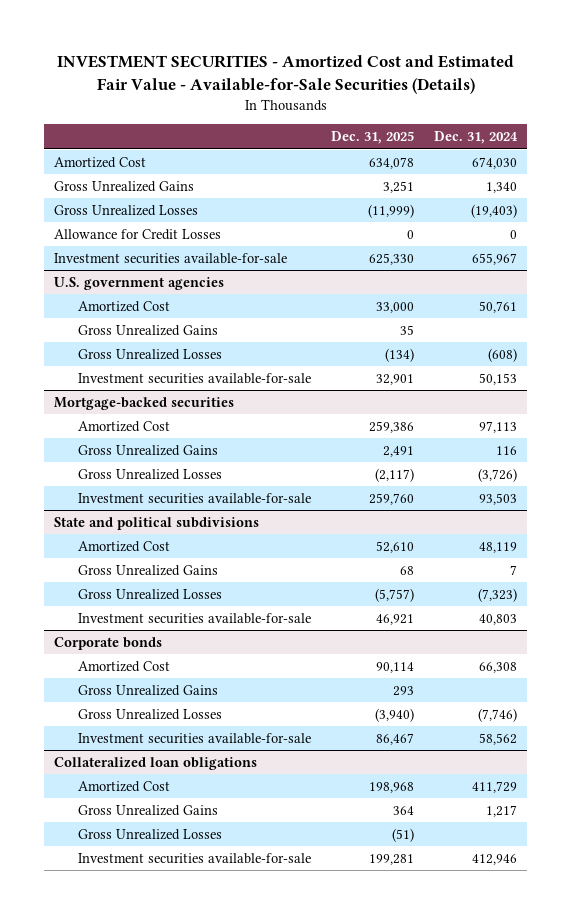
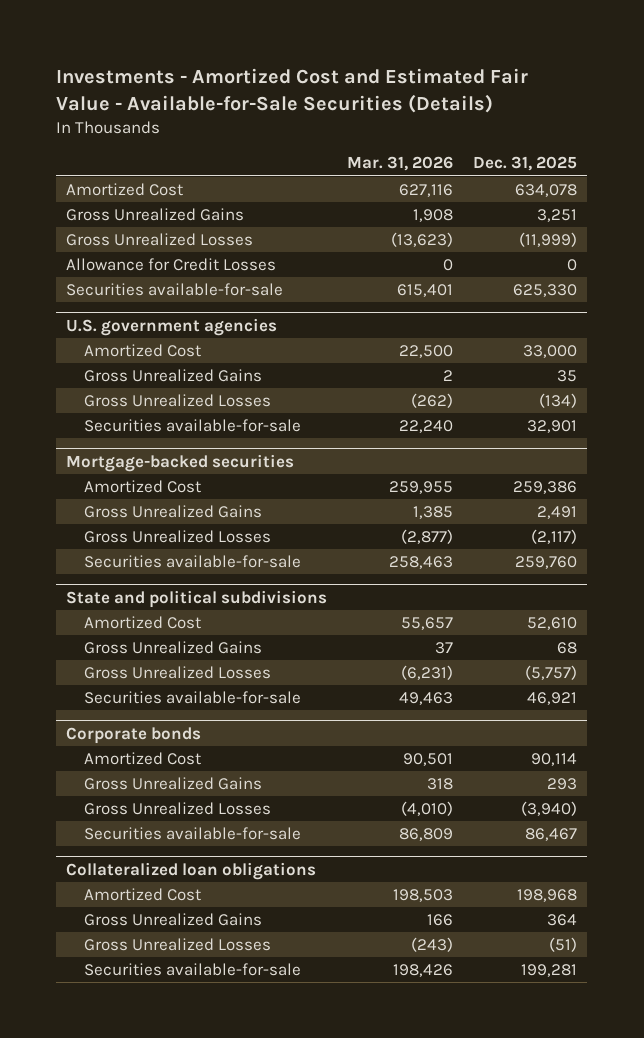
[56,55,514,94] INVESTMENT SECURITIES - Amortized Cost and Estimated Fair Value - Available-for-Sale Securities (Details) -> [56,68,529,113] Investments - Amortized Cost and Estimated Fair Value - Available-for-Sale Securities (Details)
[434,131,519,145] Dec. 31, 2024 -> none
none -> [347,156,454,172] Mar. 31, 2026
[54,252,288,264] Investment securities available-for-sale -> [66,283,284,297] Securities available-for-sale
[77,372,311,384] Investment securities available-for-sale -> [83,419,301,433] Securities available-for-sale
[77,492,311,504] Investment securities available-for-sale -> [83,555,301,569] Securities available-for-sale
[77,612,311,624] Investment securities available-for-sale -> [83,691,301,705] Securities available-for-sale
[77,732,311,744] Investment securities available-for-sale -> [83,827,301,841] Securities available-for-sale
[77,852,311,864] Investment securities available-for-sale -> [83,963,301,977] Securities available-for-sale

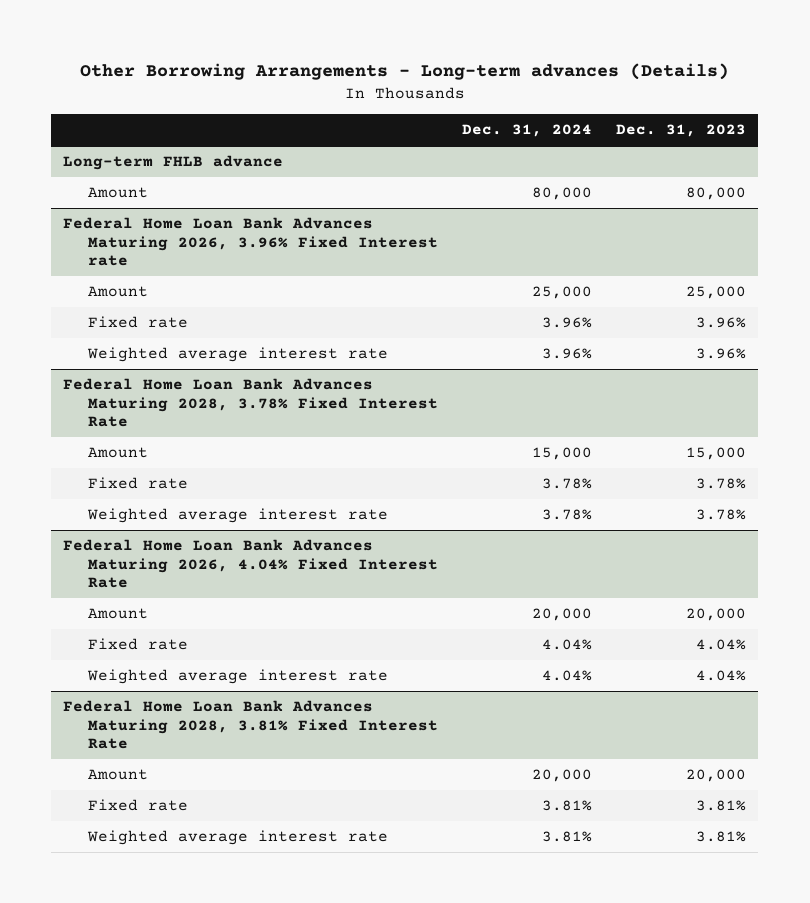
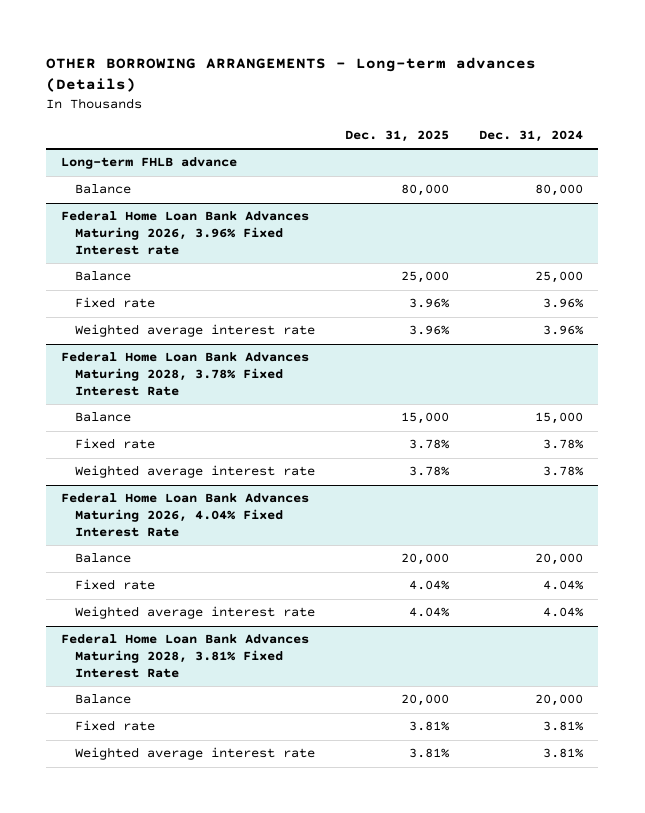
[79,63,729,81] Other Borrowing Arrangements - Long-term advances (Details) -> [46,56,537,93] OTHER BORROWING ARRANGEMENTS - Long-term advances (Details)
[616,124,747,138] Dec. 31, 2023 -> none
none -> [345,130,450,143] Dec. 31, 2025
[87,187,148,199] Amount -> [75,184,132,195] Balance
[87,286,148,298] Amount -> [75,271,132,282] Balance
[87,447,148,459] Amount -> [75,412,132,423] Balance
[87,608,148,620] Amount -> [75,553,132,564] Balance
[87,769,148,781] Amount -> [75,694,132,705] Balance

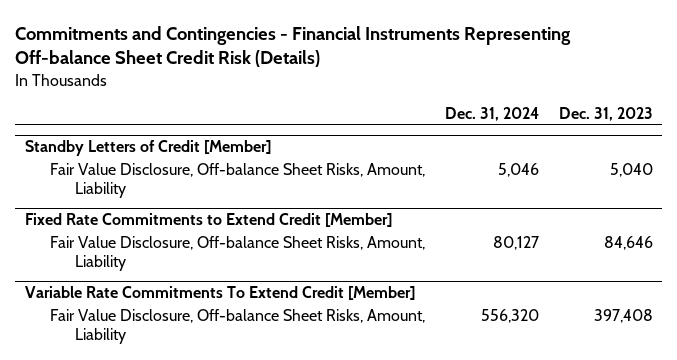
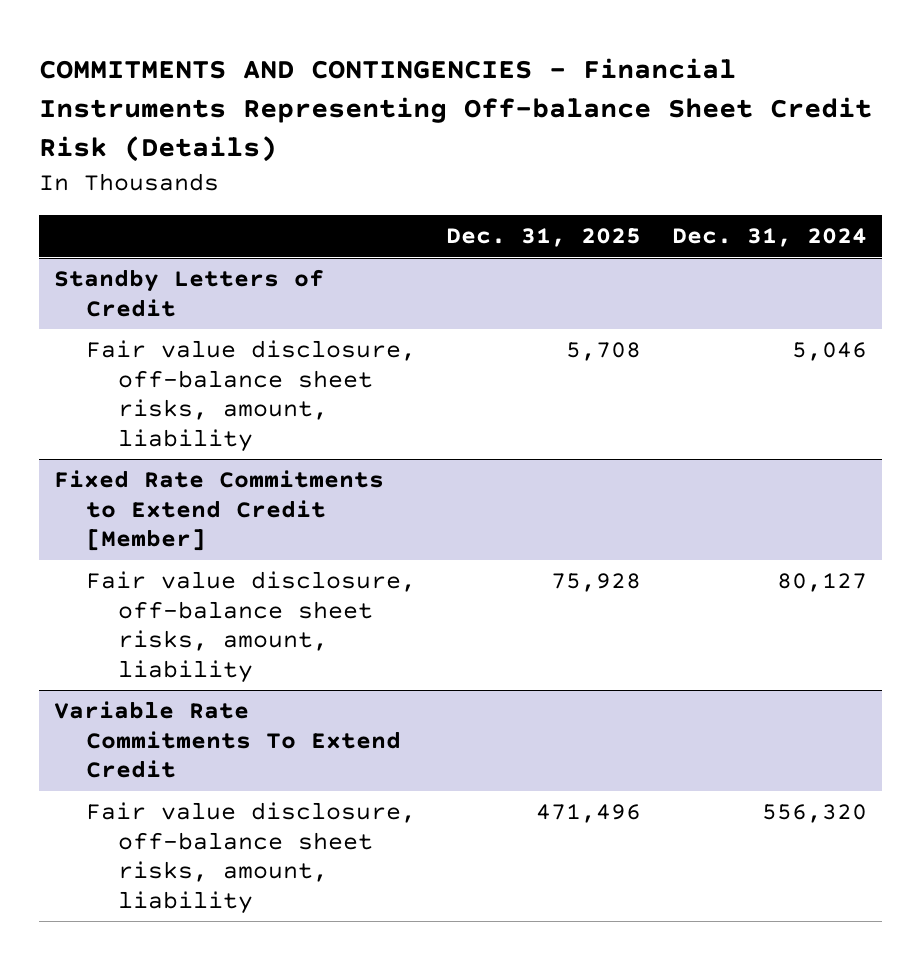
[15,25,572,68] Commitments and Contingencies - Financial Instruments Representing Off-balance Sheet Credit Risk (Details) -> [38,57,872,162] COMMITMENTS AND CONTINGENCIES - Financial Instruments Representing Off-balance Sheet Credit Risk (Details)
[558,106,653,121] Dec. 31, 2023 -> none
none -> [446,228,642,248] Dec. 31, 2025
[24,140,271,157] Standby Letters of Credit [Member] -> [53,269,324,317] Standby Letters of Credit
[50,163,426,198] Fair Value Disclosure, Off-balance Sheet Risks, Amount, Liability -> [86,340,417,452] Fair value disclosure, off-balance sheet risks, amount, liability
[50,236,426,271] Fair Value Disclosure, Off-balance Sheet Risks, Amount, Liability -> [86,571,417,683] Fair value disclosure, off-balance sheet risks, amount, liability
[24,286,415,301] Variable Rate Commitments To Extend Credit [Member] -> [53,701,402,779] Variable Rate Commitments To Extend Credit
[50,309,426,344] Fair Value Disclosure, Off-balance Sheet Risks, Amount, Liability -> [86,802,417,914] Fair value disclosure, off-balance sheet risks, amount, liability

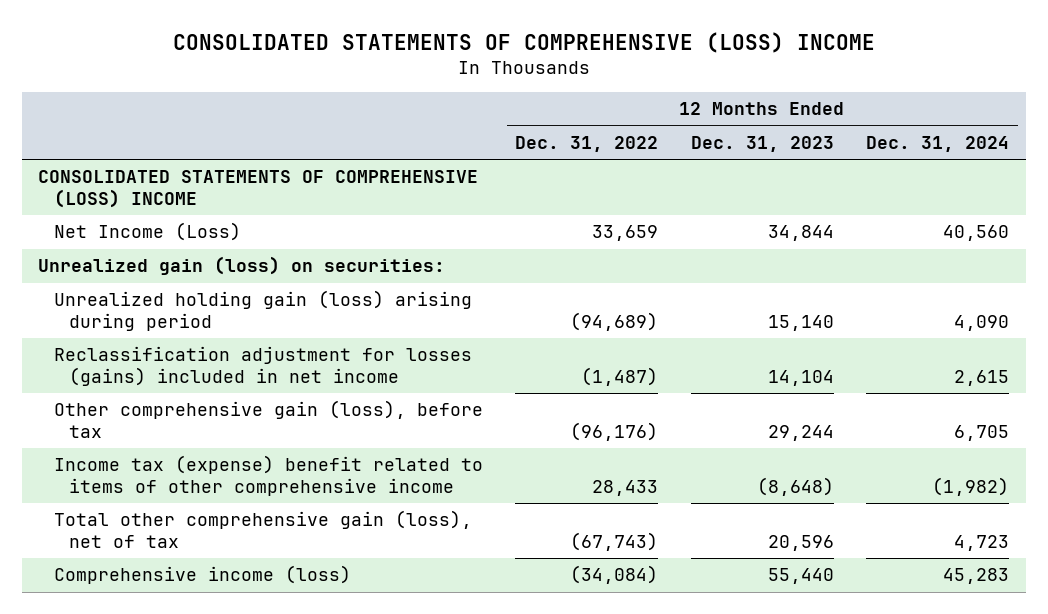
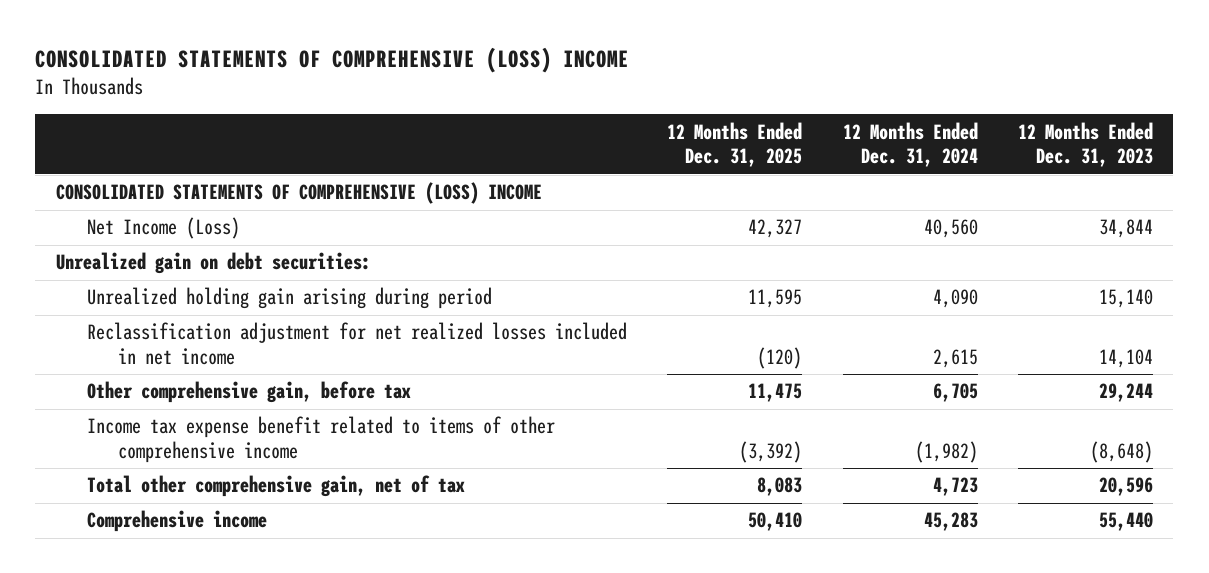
[515,135,659,152] Dec. 31, 2022 -> none
none -> [667,121,803,168] 12 Months Ended Dec. 31, 2025
[38,256,446,276] Unrealized gain (loss) on securities: -> [55,252,371,275] Unrealized gain on debt securities:
[53,290,472,331] Unrealized holding gain (loss) arising during period -> [86,287,492,310] Unrealized holding gain arising during period
[53,346,472,386] Reclassification adjustment for losses (gains) included in net income -> [86,322,627,365] Reclassification adjustment for net realized losses included in net income
[53,400,483,438] Other comprehensive gain (loss), before tax -> [86,381,411,404] Other comprehensive gain, before tax
[53,455,483,496] Income tax (expense) benefit related to items of other comprehensive income -> [86,416,555,463] Income tax expense benefit related to items of other comprehensive income
[53,510,472,548] Total other comprehensive gain (loss), net of tax -> [86,475,465,498] Total other comprehensive gain, net of tax
[53,565,351,585] Comprehensive income (loss) -> [86,510,267,533] Comprehensive income

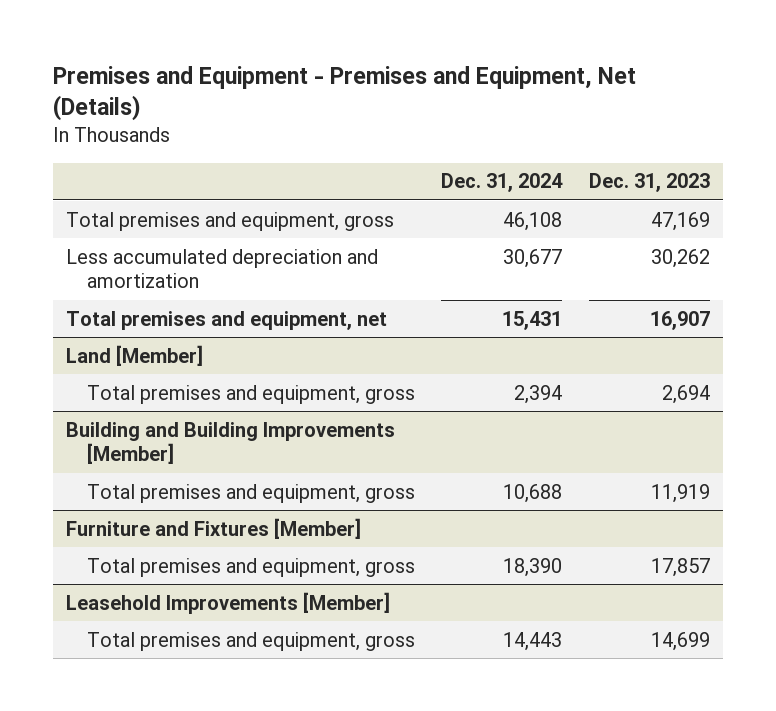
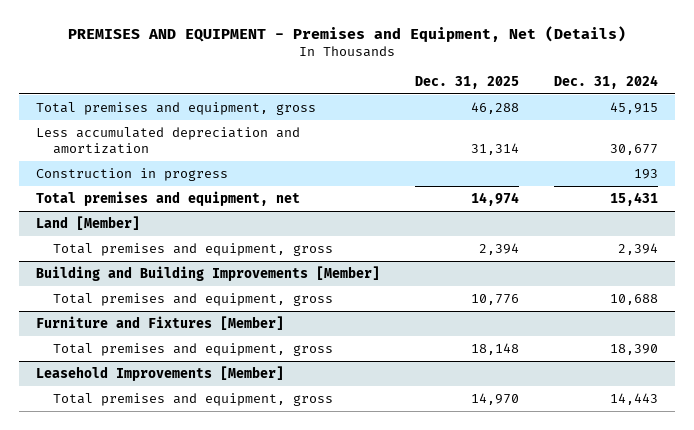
[53,66,637,122] Premises and Equipment - Premises and Equipment, Net (Details) -> [68,25,627,42] PREMISES AND EQUIPMENT - Premises and Equipment, Net (Details)
[588,173,710,193] Dec. 31, 2023 -> none
none -> [415,75,520,89] Dec. 31, 2025
[503,211,563,231] 46,108 -> [610,101,659,114] 45,915
none -> [36,167,229,181] Construction in progress

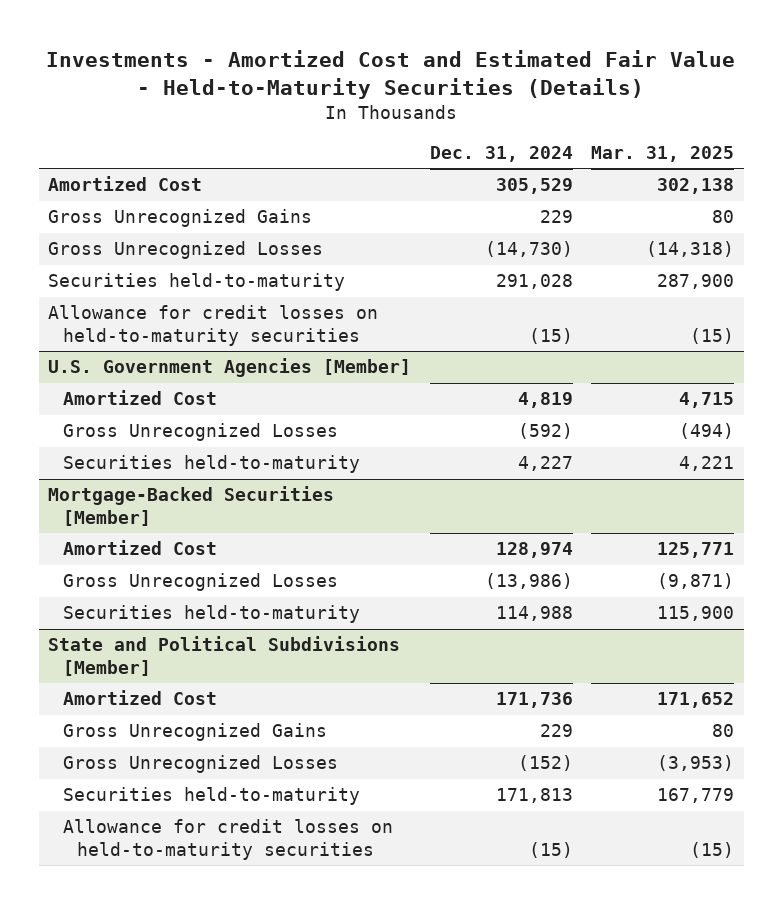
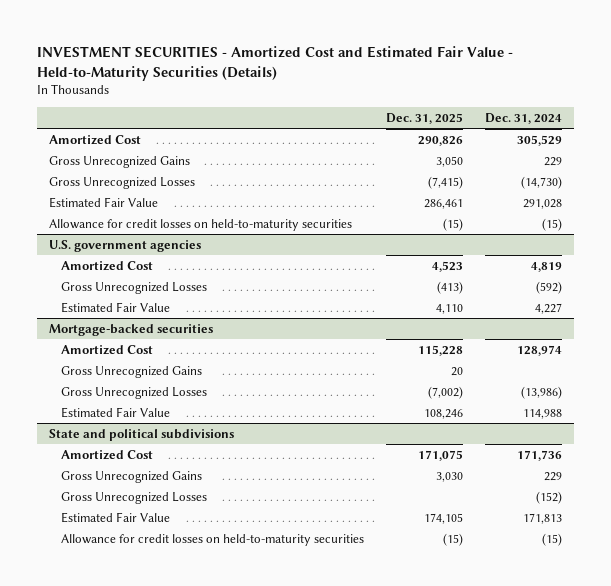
[46,49,736,99] Investments - Amortized Cost and Estimated Fair Value - Held-to-Maturity Securities (Details) -> [37,46,514,82] INVESTMENT SECURITIES - Amortized Cost and Estimated Fair Value - Held-to-Maturity Securities (Details)
[591,145,735,162] Mar. 31, 2025 -> none
none -> [386,112,464,124] Dec. 31, 2025
[48,273,346,292] Securities held-to-maturity -> [48,196,158,208] Estimated Fair Value
[48,358,412,378] U.S. Government Agencies [Member] -> [48,239,201,252] U.S. government agencies
[62,455,360,474] Securities held-to-maturity -> [60,301,170,313] Estimated Fair Value
[48,486,335,526] Mortgage-Backed Securities [Member] -> [48,323,213,336] Mortgage-backed securities
none -> [60,365,202,378] Gross Unrecognized Gains
[62,605,360,624] Securities held-to-maturity -> [60,406,170,418] Estimated Fair Value
[48,636,401,676] State and Political Subdivisions [Member] -> [48,428,234,441] State and political subdivisions
[62,787,360,806] Securities held-to-maturity -> [60,511,170,523] Estimated Fair Value

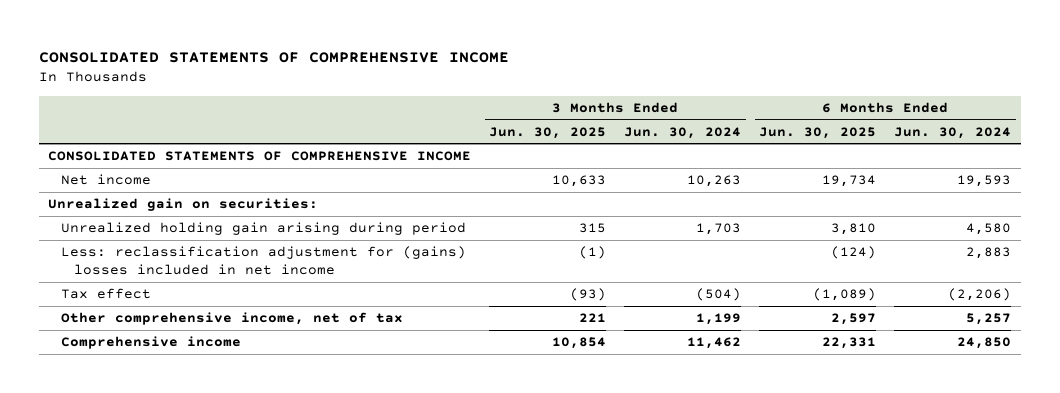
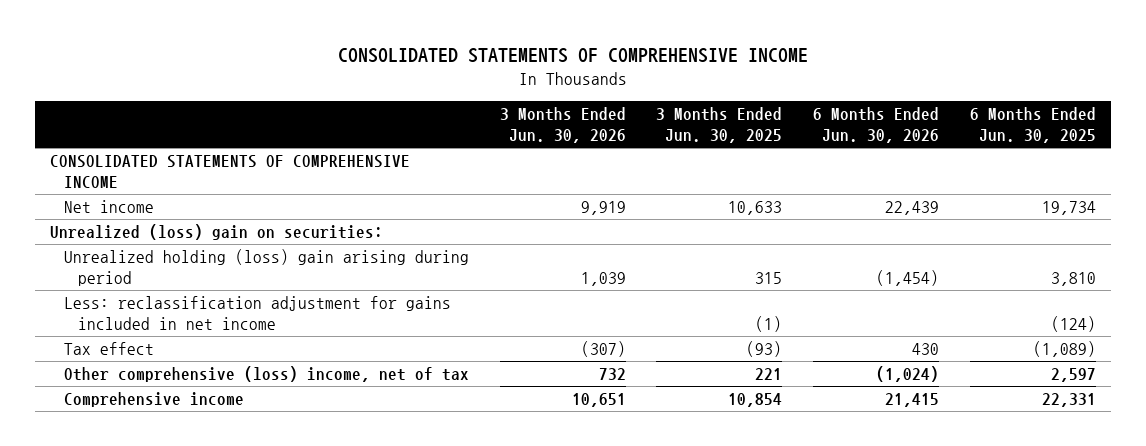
[624,126,742,139] Jun. 30, 2024 -> none
[894,126,1012,139] Jun. 30, 2024 -> none
none -> [499,106,626,143] 3 Months Ended Jun. 30, 2026
none -> [813,106,940,143] 6 Months Ended Jun. 30, 2026
[48,198,319,212] Unrealized gain on securities: -> [50,224,384,241] Unrealized (loss) gain on securities:
[61,222,467,236] Unrealized holding gain arising during period -> [64,249,470,287] Unrealized holding (loss) gain arising during period
[61,246,467,275] Less: reclassification adjustment for (gains) losses included in net income -> [64,296,452,331] Less: reclassification adjustment for gains included in net income
[61,312,404,326] Other comprehensive income, net of tax -> [64,366,470,383] Other comprehensive (loss) income, net of tax

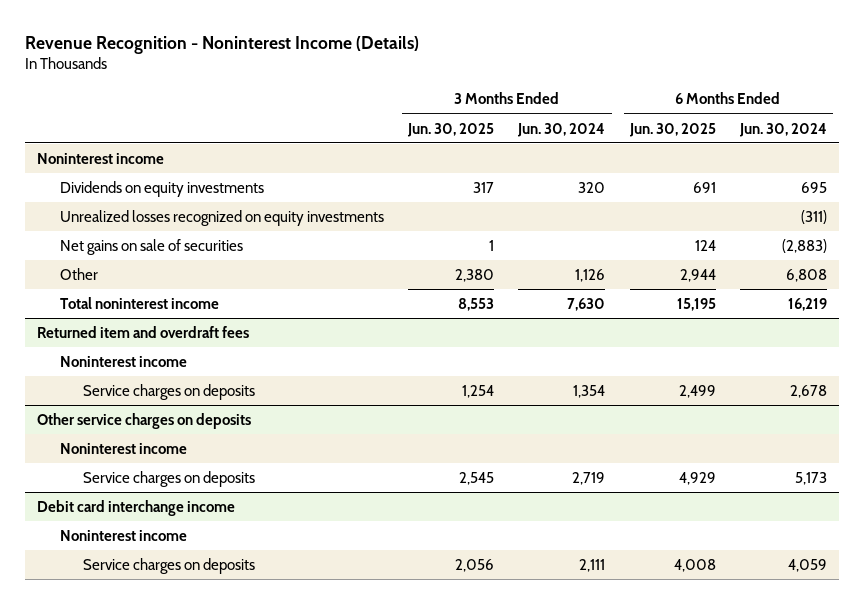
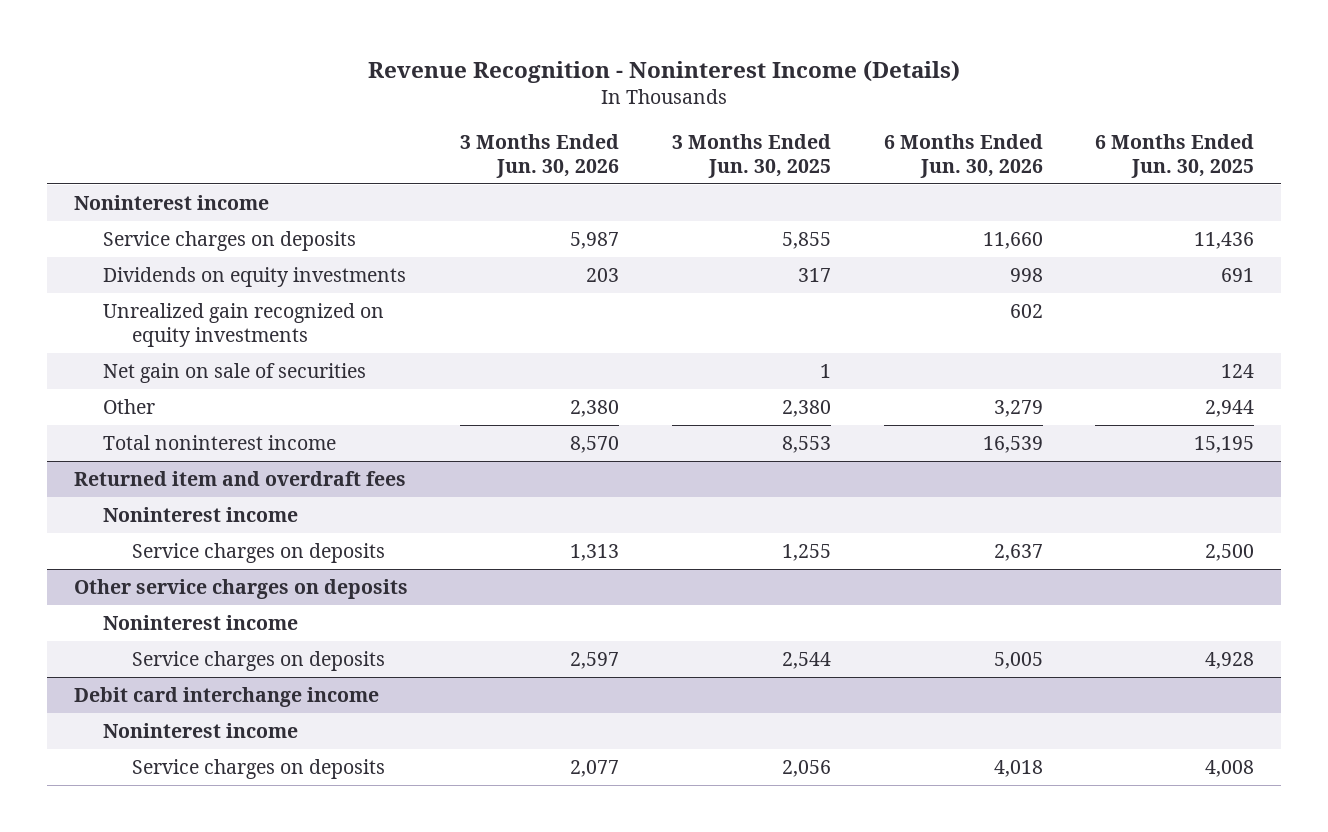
[517,122,606,137] Jun. 30, 2024 -> none
[738,122,827,137] Jun. 30, 2024 -> none
none -> [460,133,620,178] 3 Months Ended Jun. 30, 2026
none -> [883,133,1043,178] 6 Months Ended Jun. 30, 2026
none -> [102,230,356,251] Service charges on deposits
[60,209,385,226] Unrealized losses recognized on equity investments -> [102,302,384,348] Unrealized gain recognized on equity investments
[60,238,244,255] Net gains on sale of securities -> [102,362,366,383] Net gain on sale of securities
[462,384,495,398] 1,254 -> [782,543,832,561] 1,255
[678,384,716,398] 2,499 -> [1205,543,1255,561] 2,500
[459,471,495,485] 2,545 -> [782,651,832,669] 2,544
[678,471,716,485] 4,929 -> [1205,651,1255,669] 4,928

